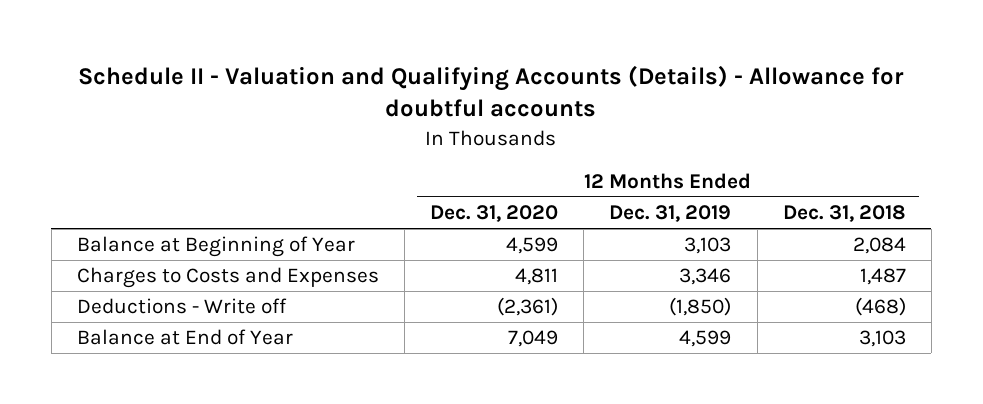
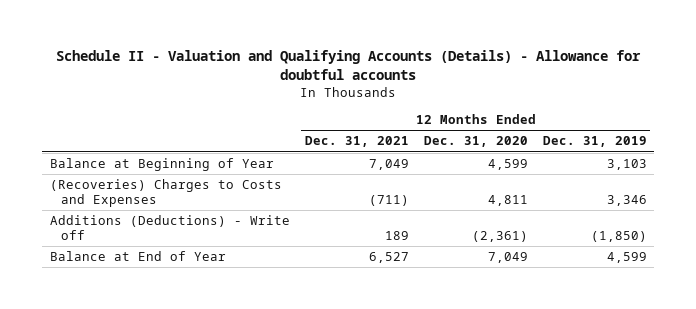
[782,205,906,223] Dec. 31, 2018 -> none
none -> [304,136,409,148] Dec. 31, 2021
[76,267,379,289] Charges to Costs and Expenses -> [49,179,282,208] (Recoveries) Charges to Costs and Expenses
[76,298,287,315] Deductions - Write off -> [49,215,290,241] Additions (Deductions) - Write off

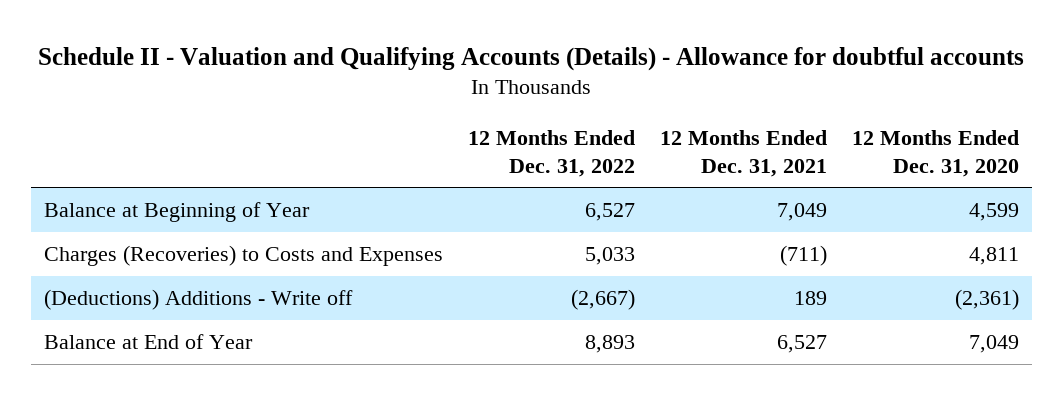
[542,136,647,148] Dec. 31, 2019 -> none
none -> [467,130,635,177] 12 Months Ended Dec. 31, 2022
[49,179,282,208] (Recoveries) Charges to Costs and Expenses -> [43,245,443,267] Charges (Recoveries) to Costs and Expenses
[49,215,290,241] Additions (Deductions) - Write off -> [43,289,353,311] (Deductions) Additions - Write off

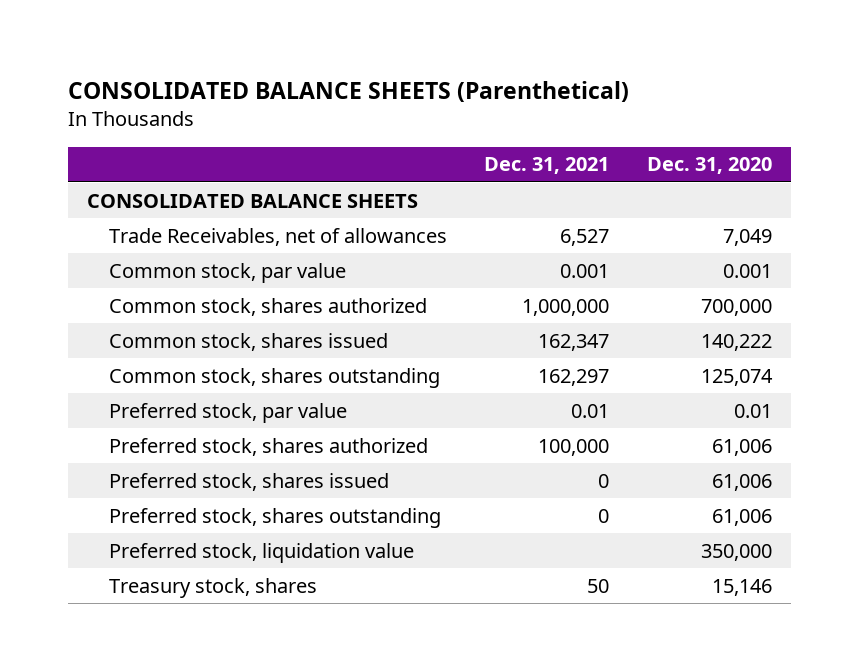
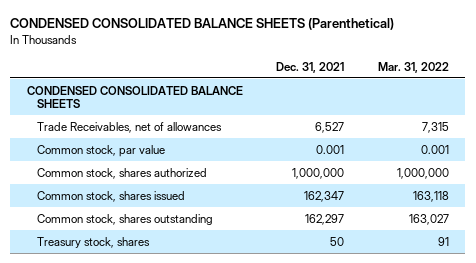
[67,81,629,103] CONSOLIDATED BALANCE SHEETS (Parenthetical) -> [10,18,395,31] CONDENSED CONSOLIDATED BALANCE SHEETS (Parenthetical)
[647,157,773,175] Dec. 31, 2020 -> none
none -> [377,61,449,73] Mar. 31, 2022
[86,193,418,208] CONSOLIDATED BALANCE SHEETS -> [27,85,244,109] CONDENSED CONSOLIDATED BALANCE SHEETS
[108,402,347,423] Preferred stock, par value -> none
[108,437,428,456] Preferred stock, shares authorized -> none
[108,472,389,491] Preferred stock, shares issued -> none
[108,507,441,528] Preferred stock, shares outstanding -> none
[108,542,414,563] Preferred stock, liquidation value -> none

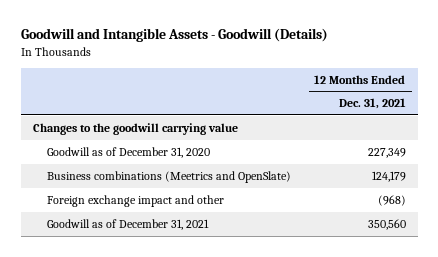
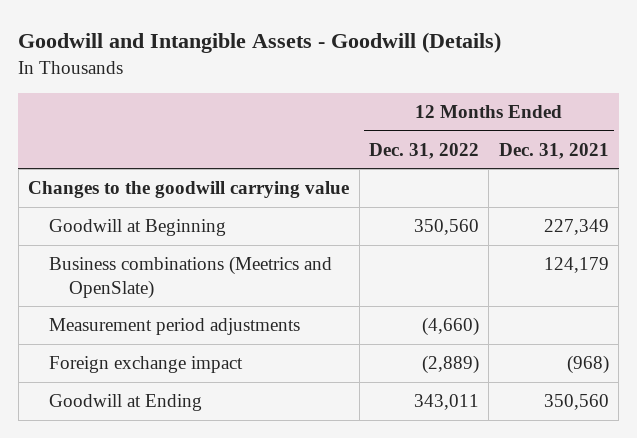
none -> [369,142,480,159] Dec. 31, 2022
[47,146,211,158] Goodwill as of December 31, 2020 -> [48,219,226,237] Goodwill at Beginning
none -> [48,318,300,336] Measurement period adjustments
[47,194,225,207] Foreign exchange impact and other -> [48,356,243,374] Foreign exchange impact
[47,218,210,230] Goodwill as of December 31, 2021 -> [48,394,202,412] Goodwill at Ending

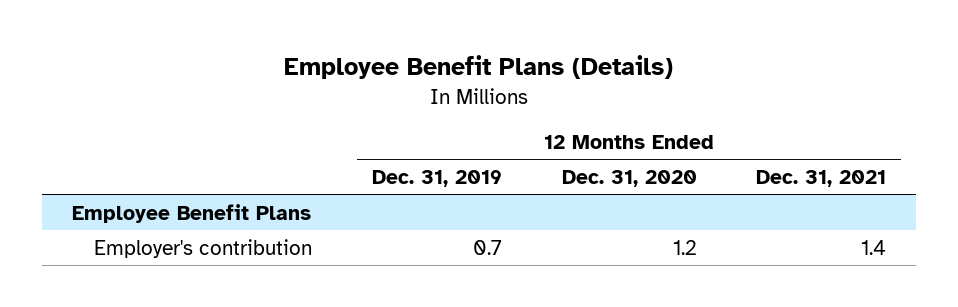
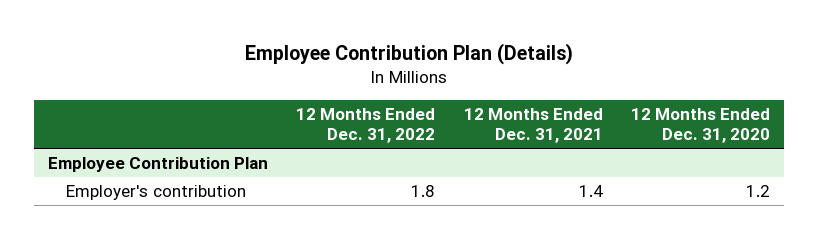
[284,54,674,79] Employee Benefit Plans (Details) -> [244,43,573,66] Employee Contribution Plan (Details)
[371,170,502,188] Dec. 31, 2019 -> none
none -> [296,108,436,144] 12 Months Ended Dec. 31, 2022
[71,203,311,223] Employee Benefit Plans -> [48,156,269,172] Employee Contribution Plan

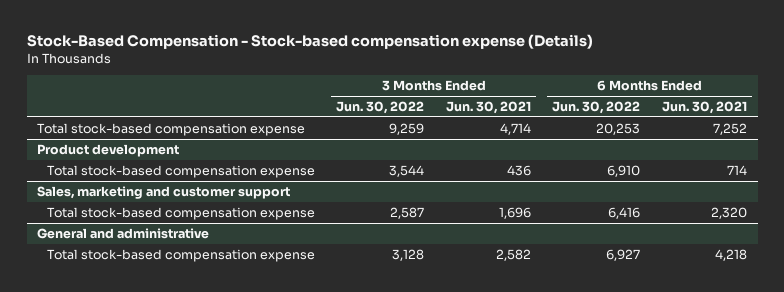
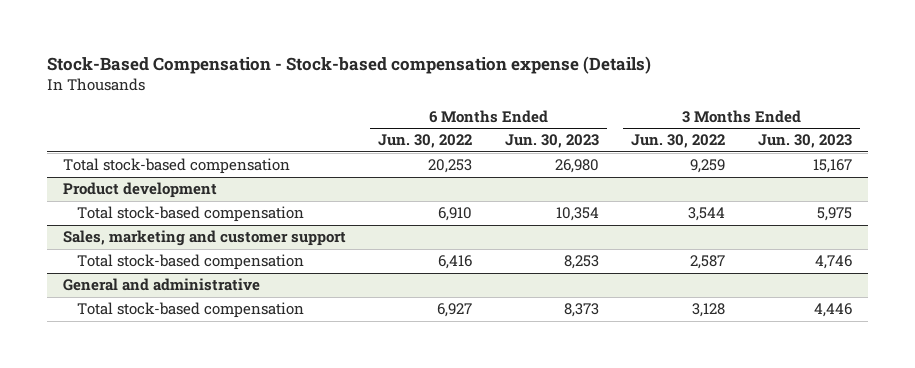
[445,101,531,115] Jun. 30, 2021 -> none
[661,101,747,115] Jun. 30, 2021 -> none
none -> [504,134,599,149] Jun. 30, 2023
none -> [757,134,852,149] Jun. 30, 2023
[37,122,306,136] Total stock-based compensation expense -> [62,158,290,175] Total stock-based compensation
[46,164,315,178] Total stock-based compensation expense -> [77,206,305,223] Total stock-based compensation
[46,206,315,220] Total stock-based compensation expense -> [77,254,305,271] Total stock-based compensation
[46,248,315,262] Total stock-based compensation expense -> [77,302,305,319] Total stock-based compensation

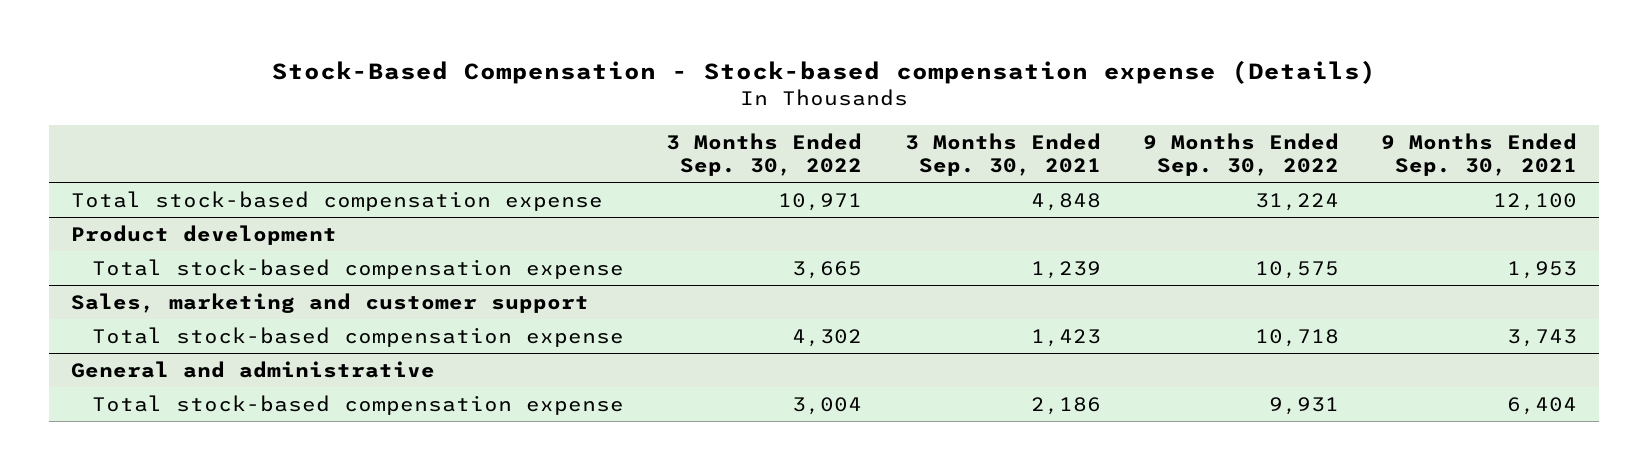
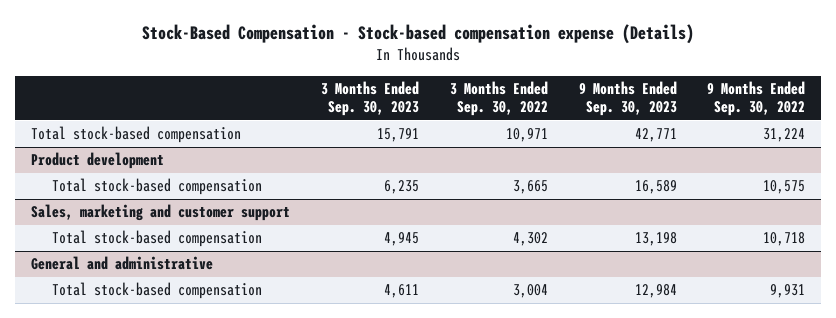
[904,132,1101,177] 3 Months Ended Sep. 30, 2021 -> none
[1381,132,1578,177] 9 Months Ended Sep. 30, 2021 -> none
none -> [320,80,419,117] 3 Months Ended Sep. 30, 2023
none -> [578,80,677,117] 9 Months Ended Sep. 30, 2023
[70,190,603,211] Total stock-based compensation expense -> [30,126,241,144] Total stock-based compensation
[91,258,624,279] Total stock-based compensation expense -> [51,178,262,196] Total stock-based compensation
[91,326,624,347] Total stock-based compensation expense -> [51,230,262,248] Total stock-based compensation
[91,394,624,415] Total stock-based compensation expense -> [51,282,262,300] Total stock-based compensation

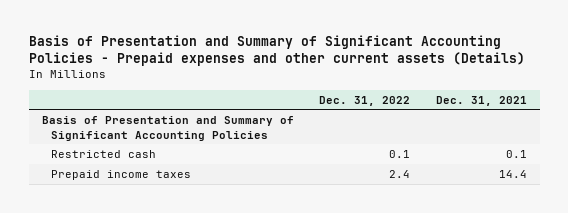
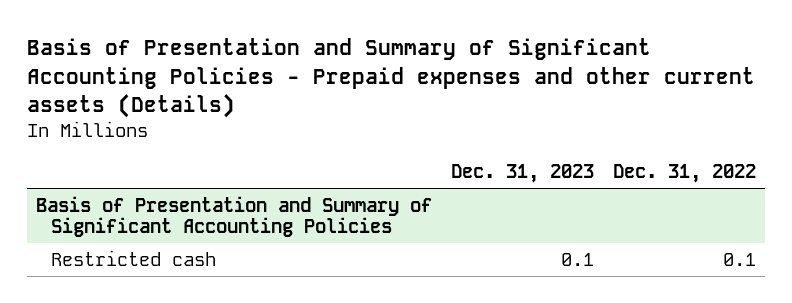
[435,95,527,106] Dec. 31, 2021 -> none
none -> [451,164,595,184] Dec. 31, 2023
[51,170,192,181] Prepaid income taxes -> none

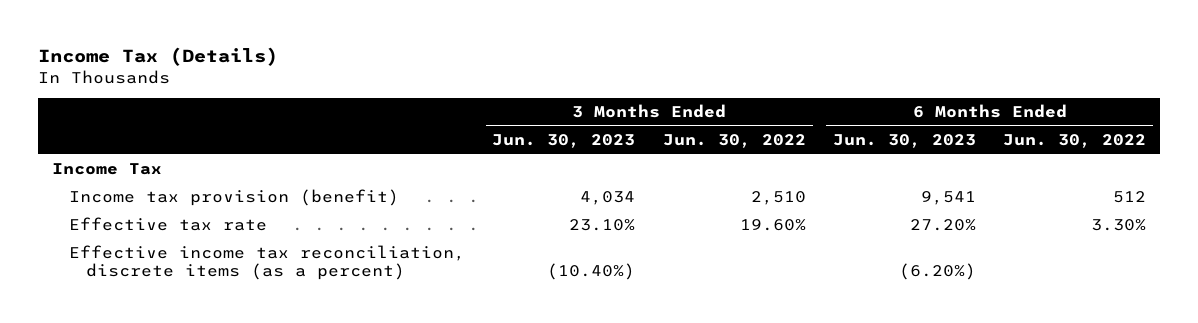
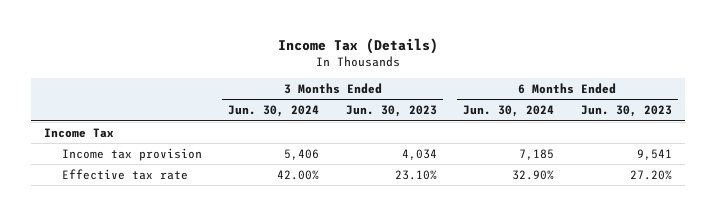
[662,134,806,149] Jun. 30, 2022 -> none
[1003,134,1147,149] Jun. 30, 2022 -> none
none -> [228,105,320,118] Jun. 30, 2024
none -> [463,105,555,118] Jun. 30, 2024
[69,189,400,207] Income tax provision (benefit) -> [61,147,202,161] Income tax provision
[69,245,466,281] Effective income tax reconciliation, discrete items (as a percent) -> none

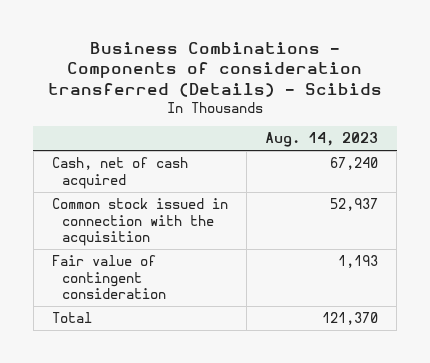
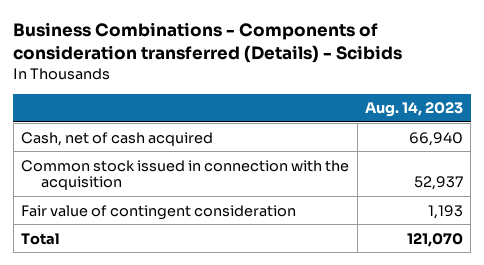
[330,156,379,170] 67,240 -> [408,131,463,146] 66,940
[322,311,379,325] 121,370 -> [406,232,463,247] 121,070

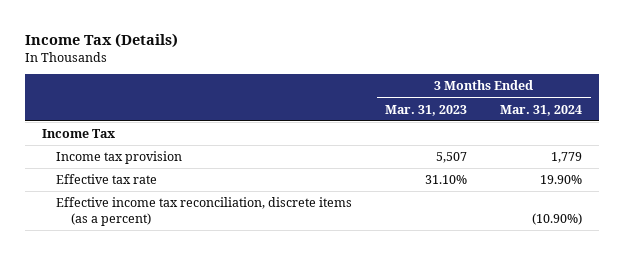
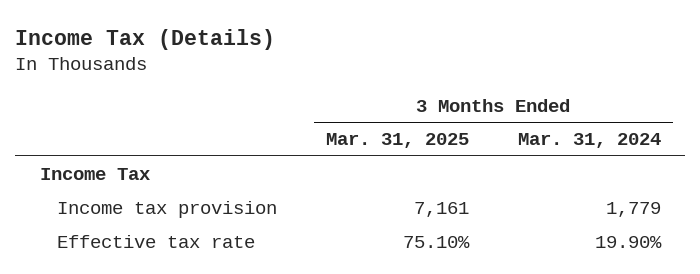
[385,104,468,116] Mar. 31, 2023 -> none
none -> [325,133,469,149] Mar. 31, 2025
[56,197,353,226] Effective income tax reconciliation, discrete items (as a percent) -> none

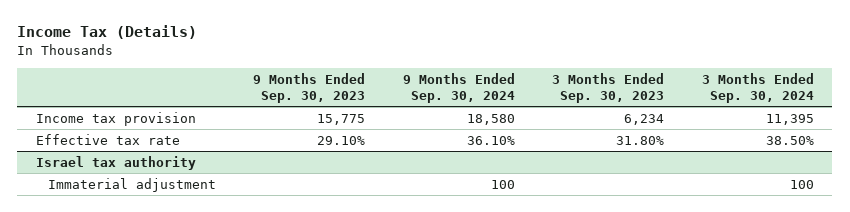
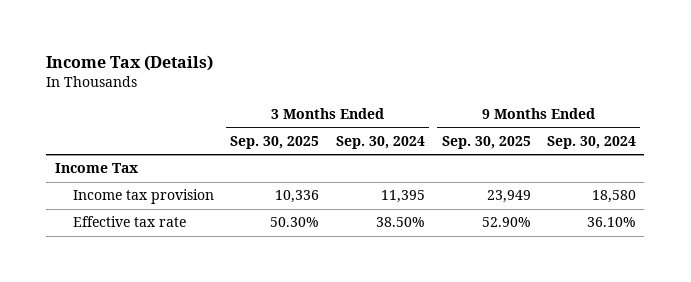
[253,72,366,104] 9 Months Ended Sep. 30, 2023 -> none
[552,72,665,104] 3 Months Ended Sep. 30, 2023 -> none
none -> [230,135,320,149] Sep. 30, 2025
none -> [441,135,531,149] Sep. 30, 2025
none -> [54,163,138,174] Income Tax
[35,155,196,170] Israel tax authority -> none
[47,177,216,192] Immaterial adjustment -> none

